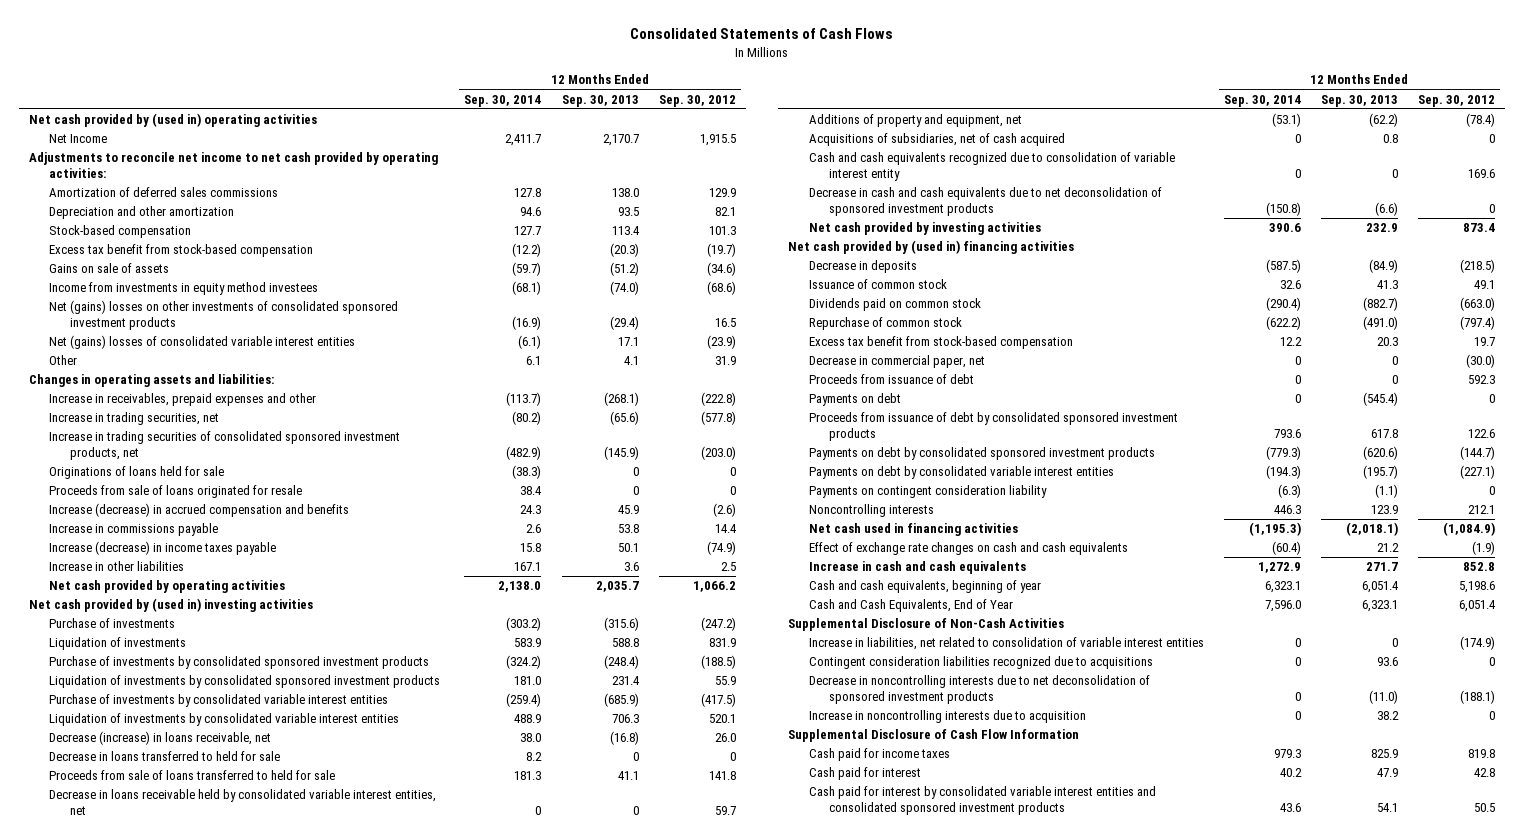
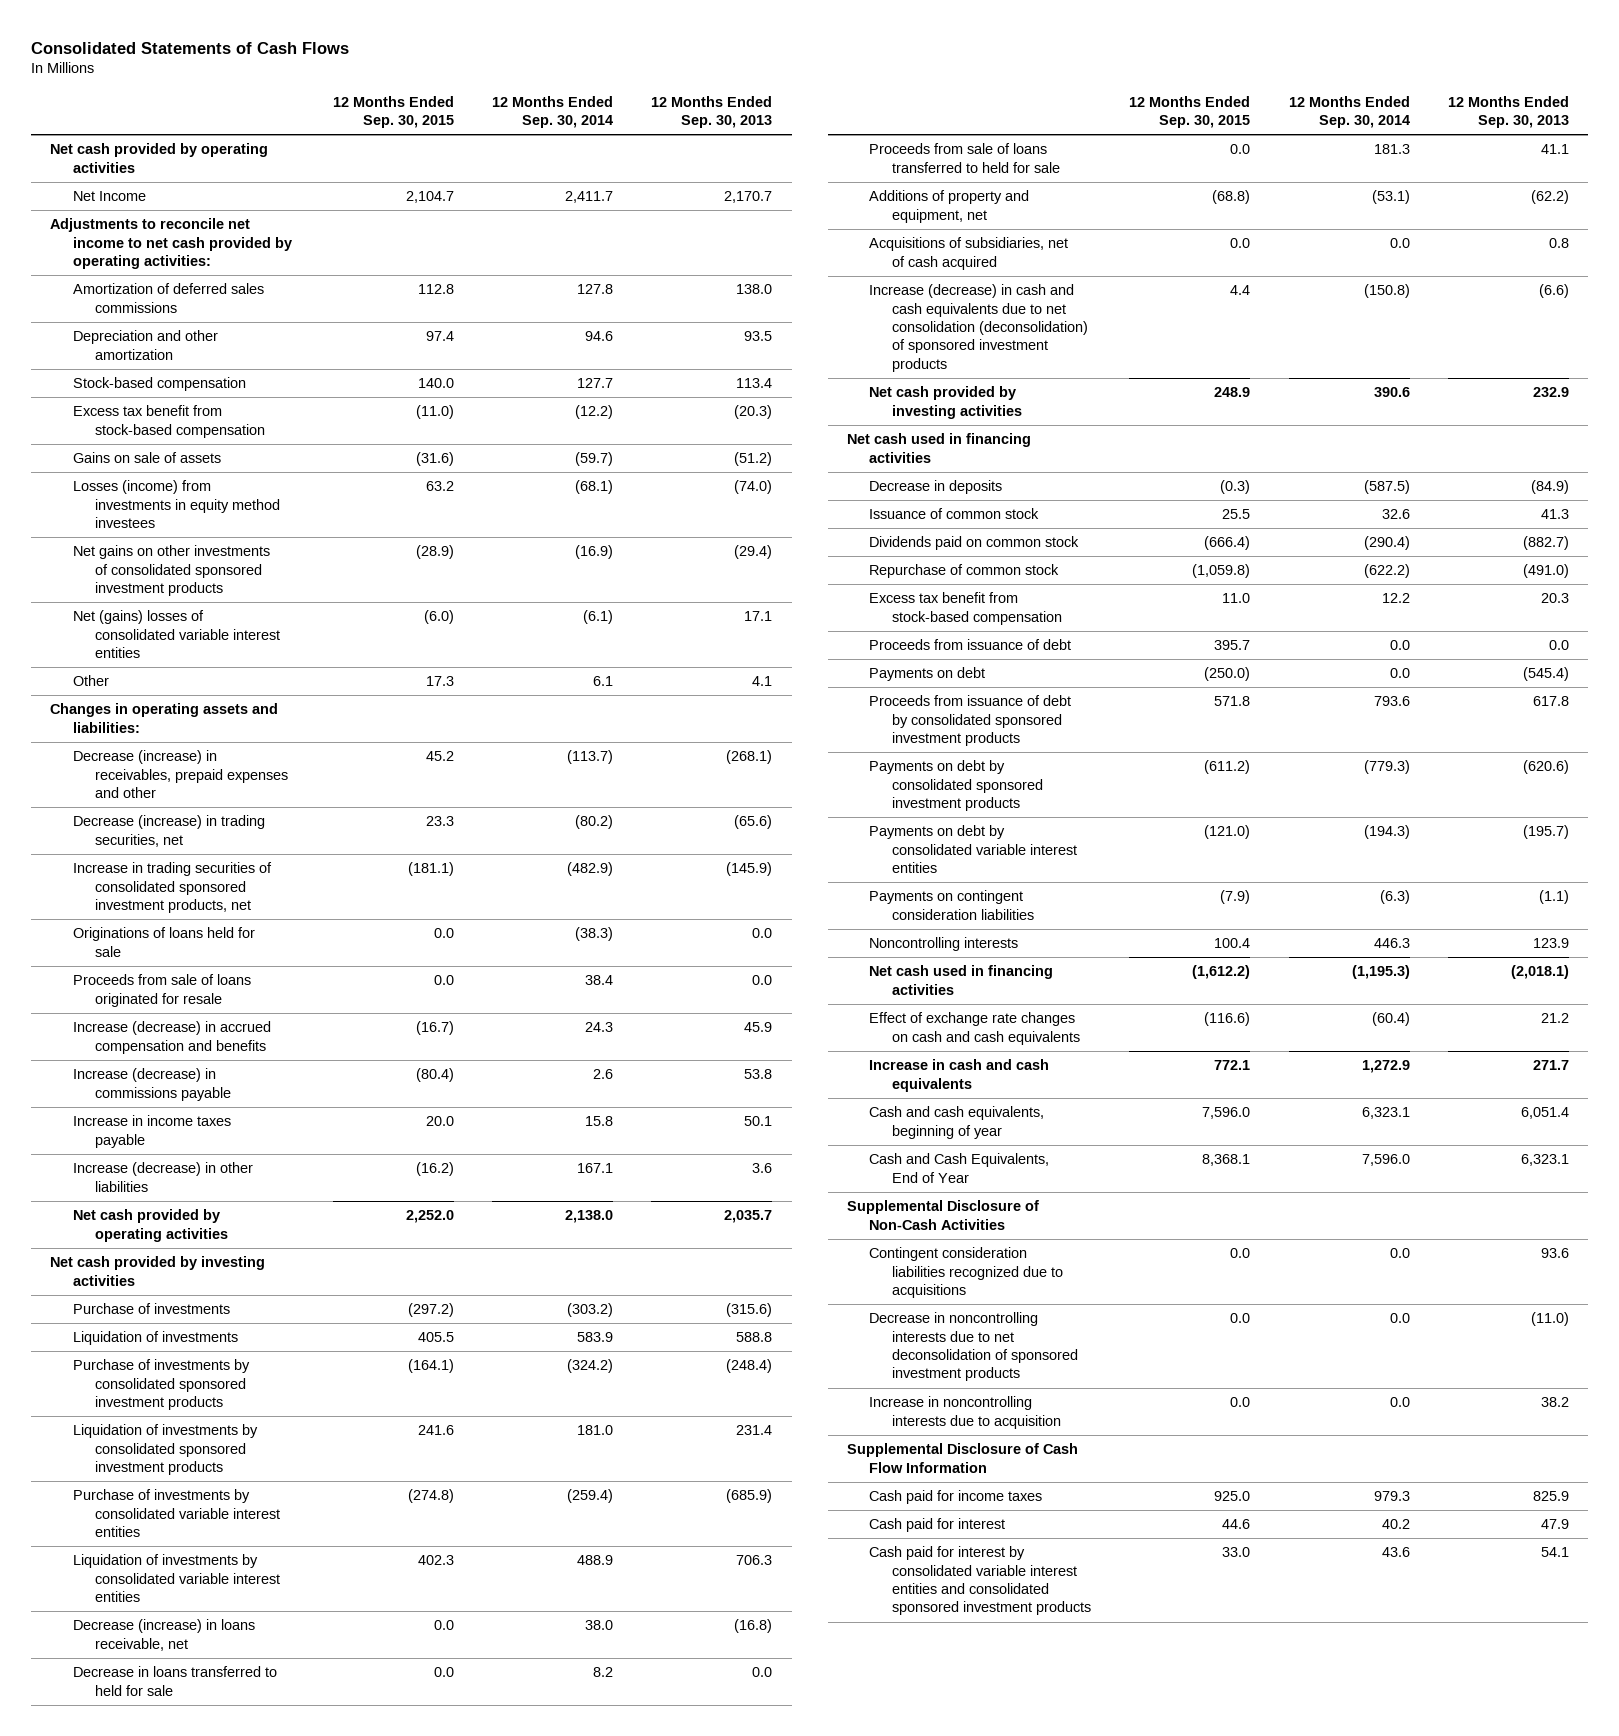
[658,94,736,107] Sep. 30, 2012 -> none
none -> [332,95,454,129] 12 Months Ended Sep. 30, 2015
[29,113,318,128] Net cash provided by (used in) operating activities -> [50,143,269,173] Net cash provided by operating activities
[49,282,319,296] Income from investments in equity method investees -> [72,480,281,528] Losses (income) from investments in equity method investees
[49,300,399,331] Net (gains) losses on other investments of consolidated sponsored investment products -> [72,545,270,596] Net gains on other investments of consolidated sponsored investment products
[49,393,317,407] Increase in receivables, prepaid expenses and other -> [72,750,289,798] Decrease (increase) in receivables, prepaid expenses and other
[49,412,220,426] Increase in trading securities, net -> [72,815,265,847] Decrease (increase) in trading securities, net
[632,467,639,477] 0 -> [752,928,773,939] 0.0
[632,486,639,496] 0 -> [752,975,773,986] 0.0
[49,523,219,537] Increase in commissions payable -> [72,1068,232,1101] Increase (decrease) in commissions payable
[49,541,277,556] Increase (decrease) in income taxes payable -> [72,1115,231,1148] Increase in income taxes payable
[49,561,185,572] Increase in other liabilities -> [72,1162,253,1192] Increase (decrease) in other liabilities
[29,598,314,613] Net cash provided by (used in) investing activities -> [50,1256,266,1286] Net cash provided by investing activities
[632,752,639,762] 0 -> [752,1667,773,1678] 0.0
[49,789,437,816] Decrease in loans receivable held by consolidated variable interest entities, net -> none
[808,152,1175,182] Cash and cash equivalents recognized due to consolidation of variable interest entity -> none
[1294,134,1301,144] 0 -> [1389,238,1410,249] 0.0
[808,187,1162,217] Decrease in cash and cash equivalents due to net deconsolidation of sponsored investment products -> [869,284,1088,372] Increase (decrease) in cash and cash equivalents due to net consolidation (deconsolidation) of sponsored investment products
[788,240,1075,255] Net cash provided by (used in) financing activities -> [846,433,1031,463] Net cash used in financing activities
[808,355,985,369] Decrease in commercial paper, net -> none
[1294,375,1301,385] 0 -> [1389,640,1410,651] 0.0
[1391,375,1398,385] 0 -> [1548,640,1569,651] 0.0
[1294,394,1301,404] 0 -> [1389,668,1410,679] 0.0
[808,485,1047,499] Payments on contingent consideration liability -> [869,890,1034,920] Payments on contingent consideration liabilities
[808,637,1204,651] Increase in liabilities, net related to consolidation of variable interest entities -> none
[1294,657,1301,667] 0 -> [1389,1248,1410,1259] 0.0
[1294,692,1301,702] 0 -> [1389,1313,1410,1324] 0.0
[1294,711,1301,721] 0 -> [1389,1397,1410,1408] 0.0

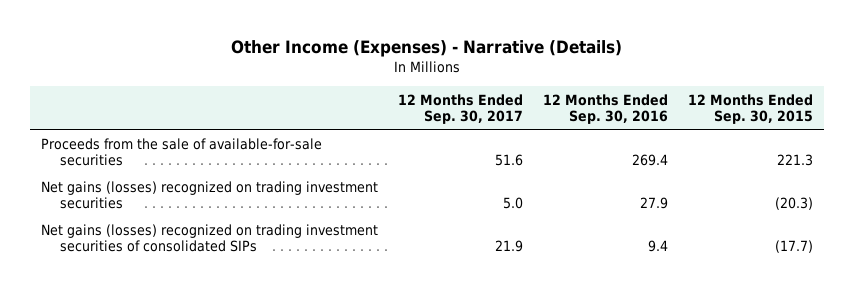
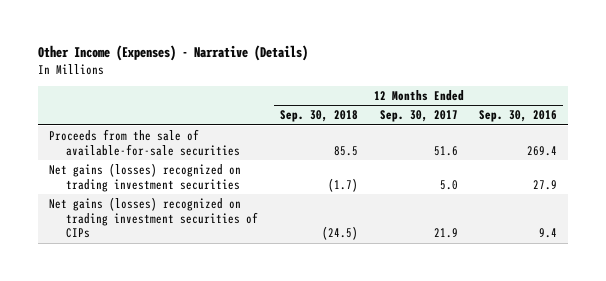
[688,93,814,124] 12 Months Ended Sep. 30, 2015 -> none
none -> [279,110,358,123] Sep. 30, 2018
[40,223,378,252] Net gains (losses) recognized on trading investment securities of consolidated SIPs -> [48,196,258,239] Net gains (losses) recognized on trading investment securities of CIPs

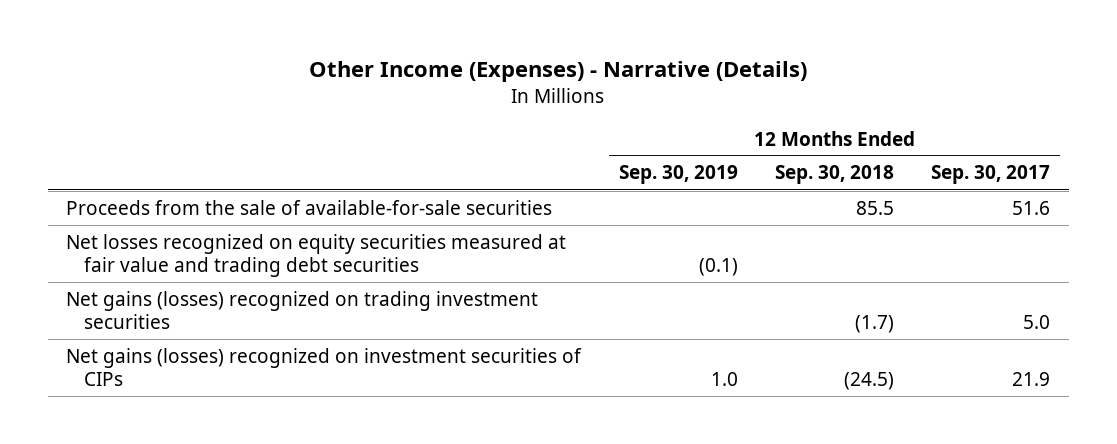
[479,110,558,123] Sep. 30, 2016 -> none
none -> [618,165,738,185] Sep. 30, 2019
none -> [66,233,567,278] Net losses recognized on equity securities measured at fair value and trading debt securities
[48,196,258,239] Net gains (losses) recognized on trading investment securities of CIPs -> [66,347,583,387] Net gains (losses) recognized on investment securities of CIPs

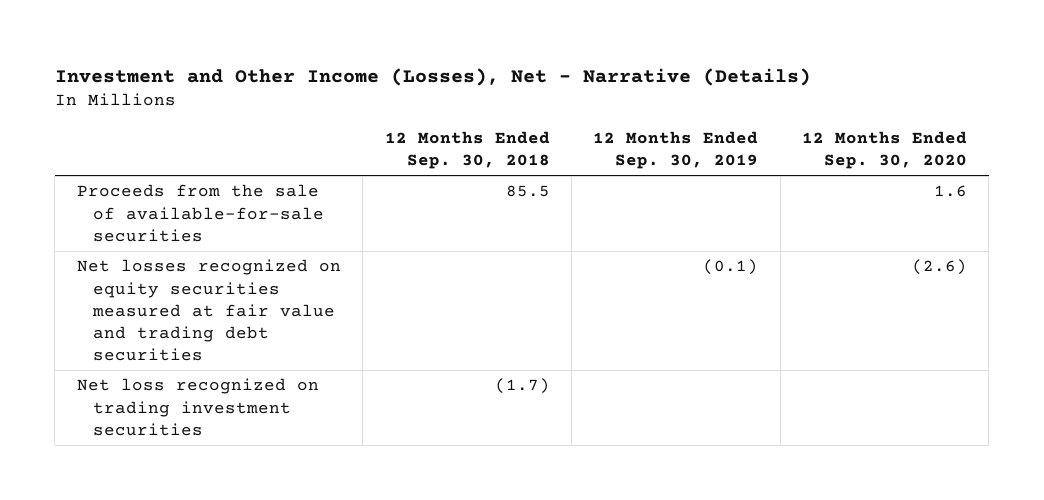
[309,61,808,83] Other Income (Expenses) - Narrative (Details) -> [54,67,811,86] Investment and Other Income (Losses), Net - Narrative (Details)
[931,165,1051,185] Sep. 30, 2017 -> none
none -> [802,130,968,169] 12 Months Ended Sep. 30, 2020
[66,347,583,387] Net gains (losses) recognized on investment securities of CIPs -> none
[66,290,539,330] Net gains (losses) recognized on trading investment securities -> [76,378,319,436] Net loss recognized on trading investment securities

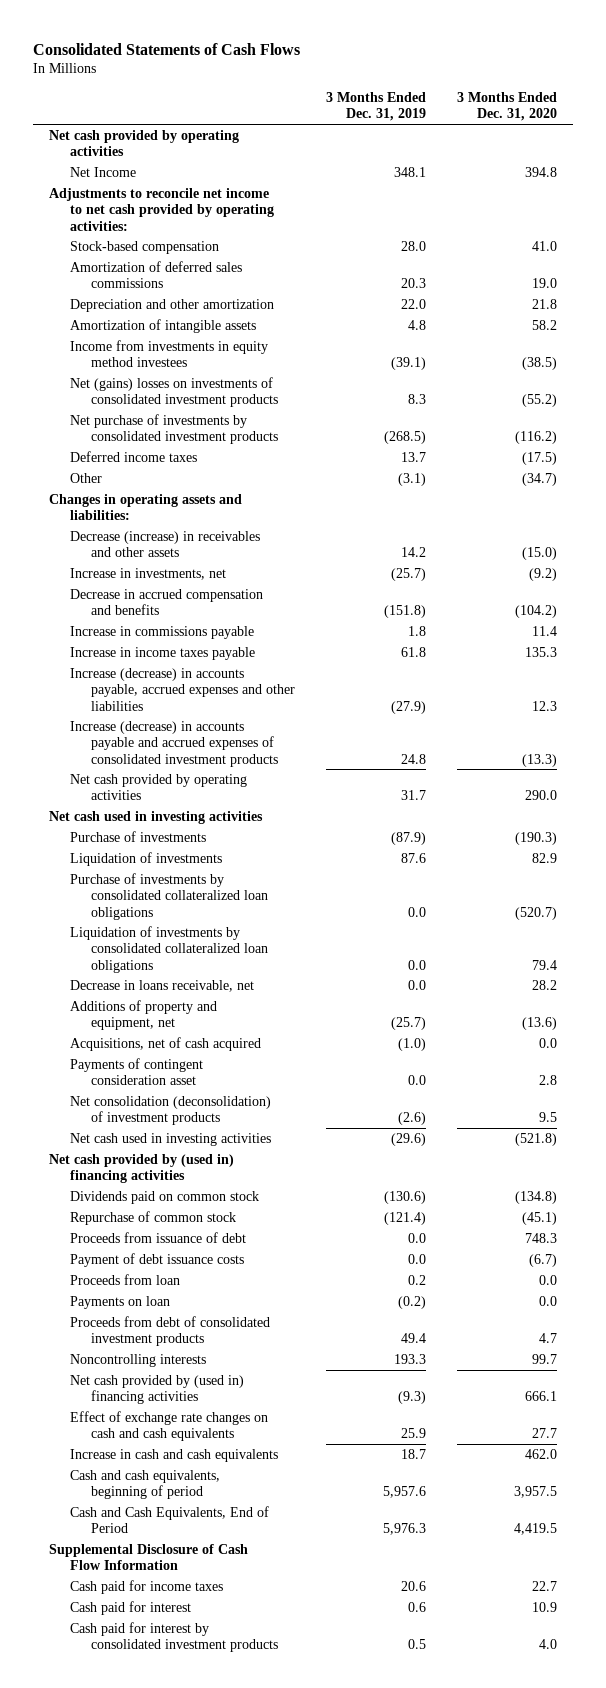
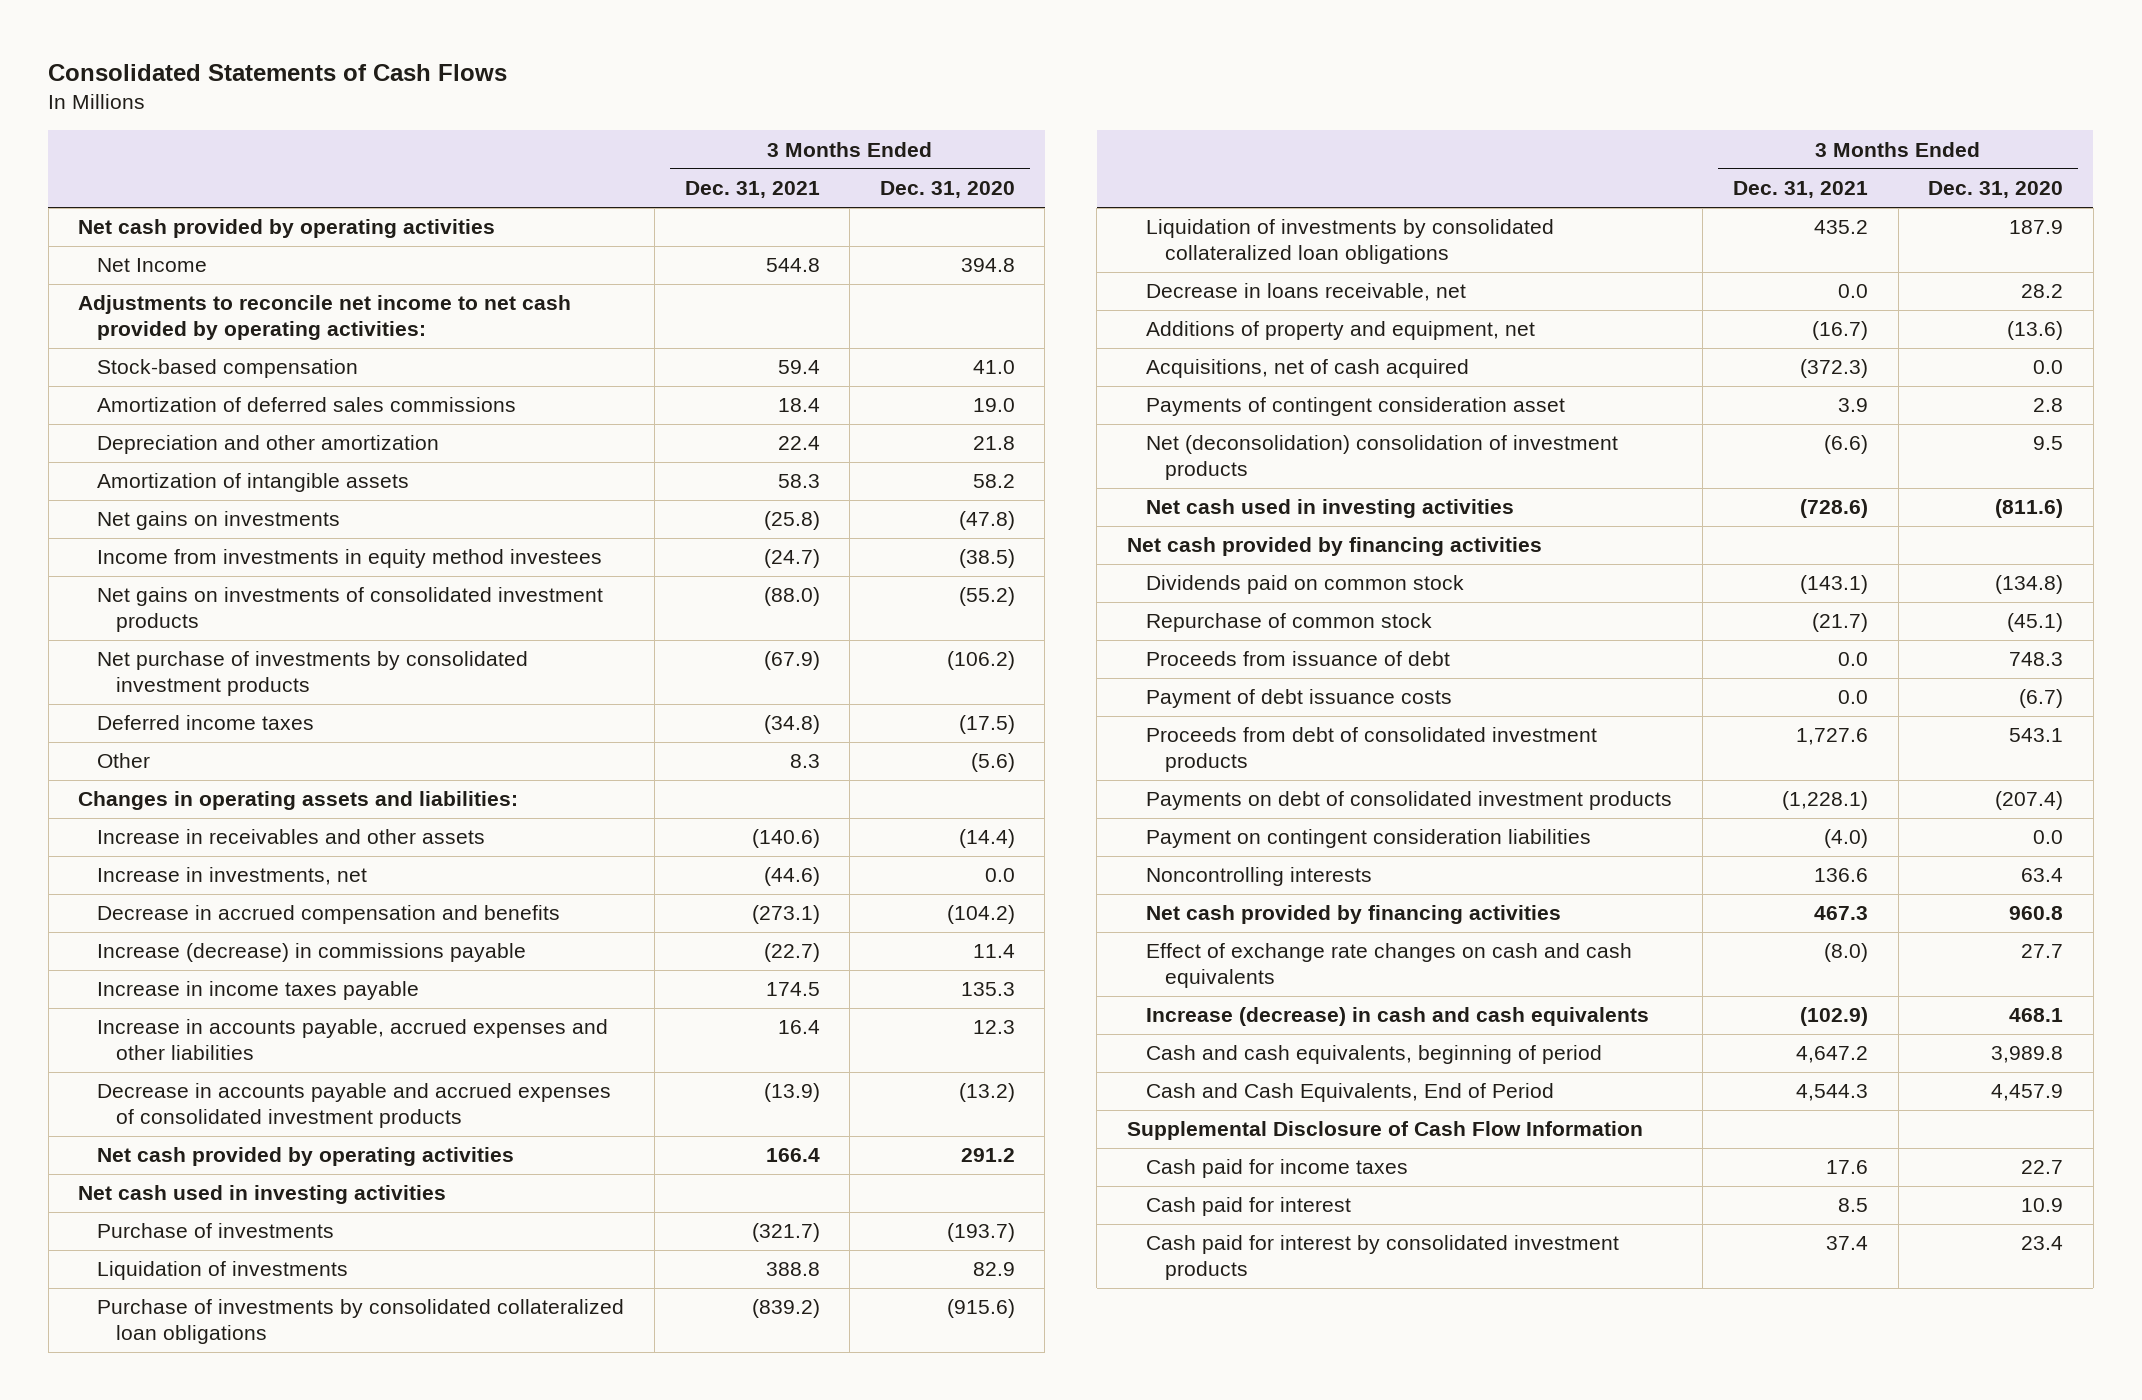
[326,91,427,122] 3 Months Ended Dec. 31, 2019 -> none
none -> [684,181,820,199] Dec. 31, 2021
none -> [97,511,341,531] Net gains on investments
[70,376,279,408] Net (gains) losses on investments of consolidated investment products -> [97,587,604,632] Net gains on investments of consolidated investment products
[515,431,558,445] (116.2) -> [946,651,1015,671] (106.2)
[522,472,558,486] (34.7) -> [970,753,1015,773] (5.6)
[70,530,261,558] Decrease (increase) in receivables and other assets -> [97,829,486,845] Increase in receivables and other assets
[522,547,558,561] (15.0) -> [958,829,1015,849] (14.4)
[529,567,558,581] (9.2) -> [984,868,1015,883] 0.0
[70,625,255,639] Increase in commissions payable -> [97,943,527,963] Increase (decrease) in commissions payable
[70,667,296,711] Increase (decrease) in accounts payable, accrued expenses and other liabilities -> [97,1019,609,1060] Increase in accounts payable, accrued expenses and other liabilities
[70,720,279,767] Increase (decrease) in accounts payable and accrued expenses of consolidated investment products -> [97,1083,612,1128] Decrease in accounts payable and accrued expenses of consolidated investment products
[522,753,558,767] (13.3) -> [958,1083,1015,1103] (13.2)
[525,790,558,801] 290.0 -> [960,1148,1015,1163] 291.2
[515,831,558,845] (190.3) -> [946,1223,1015,1243] (193.7)
[515,906,558,920] (520.7) -> [946,1299,1015,1319] (915.6)
[532,959,558,970] 79.4 -> [2009,220,2064,235] 187.9
[70,1095,272,1126] Net consolidation (deconsolidation) of investment products -> [1145,435,1618,480] Net (deconsolidation) consolidation of investment products
[515,1132,558,1146] (521.8) -> [1995,499,2064,519] (811.6)
[48,1153,234,1184] Net cash provided by (used in) financing activities -> [1126,537,1542,557] Net cash provided by financing activities
[70,1273,181,1285] Proceeds from loan -> none
[70,1295,171,1309] Payments on loan -> none
[539,1333,558,1344] 4.7 -> [2009,728,2064,743] 543.1
none -> [1145,791,1672,811] Payments on debt of consolidated investment products
none -> [1145,829,1591,849] Payment on contingent consideration liabilities
[532,1353,558,1364] 99.7 -> [2021,868,2064,883] 63.4
[70,1374,245,1405] Net cash provided by (used in) financing activities -> [1145,905,1561,925] Net cash provided by financing activities
[525,1391,558,1402] 666.1 -> [2009,906,2064,921] 960.8
[70,1448,279,1462] Increase in cash and cash equivalents -> [1145,1007,1649,1027] Increase (decrease) in cash and cash equivalents
[525,1448,558,1459] 462.0 -> [2009,1008,2064,1023] 468.1
[514,1486,558,1499] 3,957.5 -> [1991,1046,2064,1064] 3,989.8
[514,1523,558,1536] 4,419.5 -> [1991,1084,2064,1102] 4,457.9
[539,1639,558,1650] 4.0 -> [2021,1236,2064,1251] 23.4

